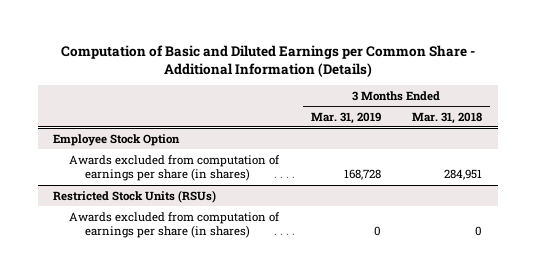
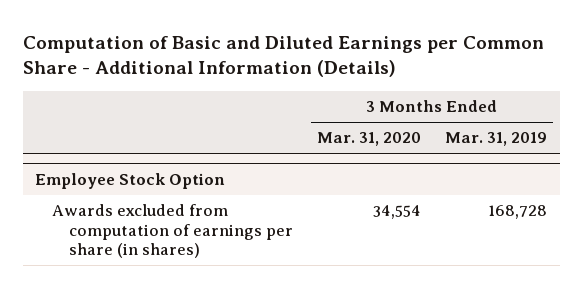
[411,111,482,124] Mar. 31, 2018 -> none
none -> [316,132,421,147] Mar. 31, 2020
[53,189,217,203] Restricted Stock Units (RSUs) -> none
[69,211,281,239] Awards excluded from computation of earnings per share (in shares) -> none

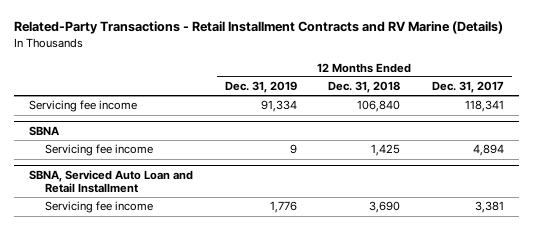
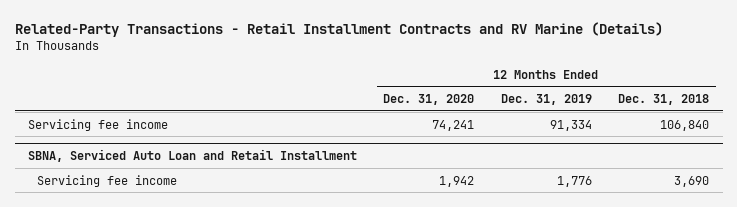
[431,81,504,94] Dec. 31, 2017 -> none
none -> [383,94,475,106] Dec. 31, 2020
[29,125,61,136] SBNA -> none
[45,144,154,157] Servicing fee income -> none

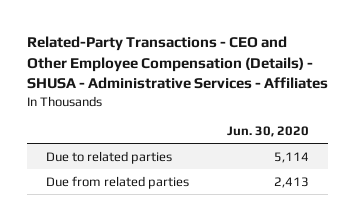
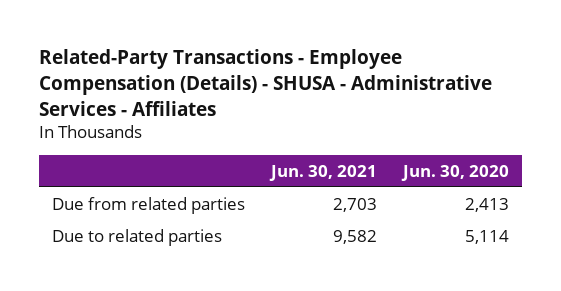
[26,36,328,89] Related-Party Transactions - CEO and Other Employee Compensation (Details) - SHUSA - Administrative Services - Affiliates -> [38,49,492,116] Related-Party Transactions - Employee Compensation (Details) - SHUSA - Administrative Services - Affiliates
none -> [268,164,377,181] Jun. 30, 2021
[45,150,172,164] Due to related parties -> [51,228,222,246] Due to related parties

